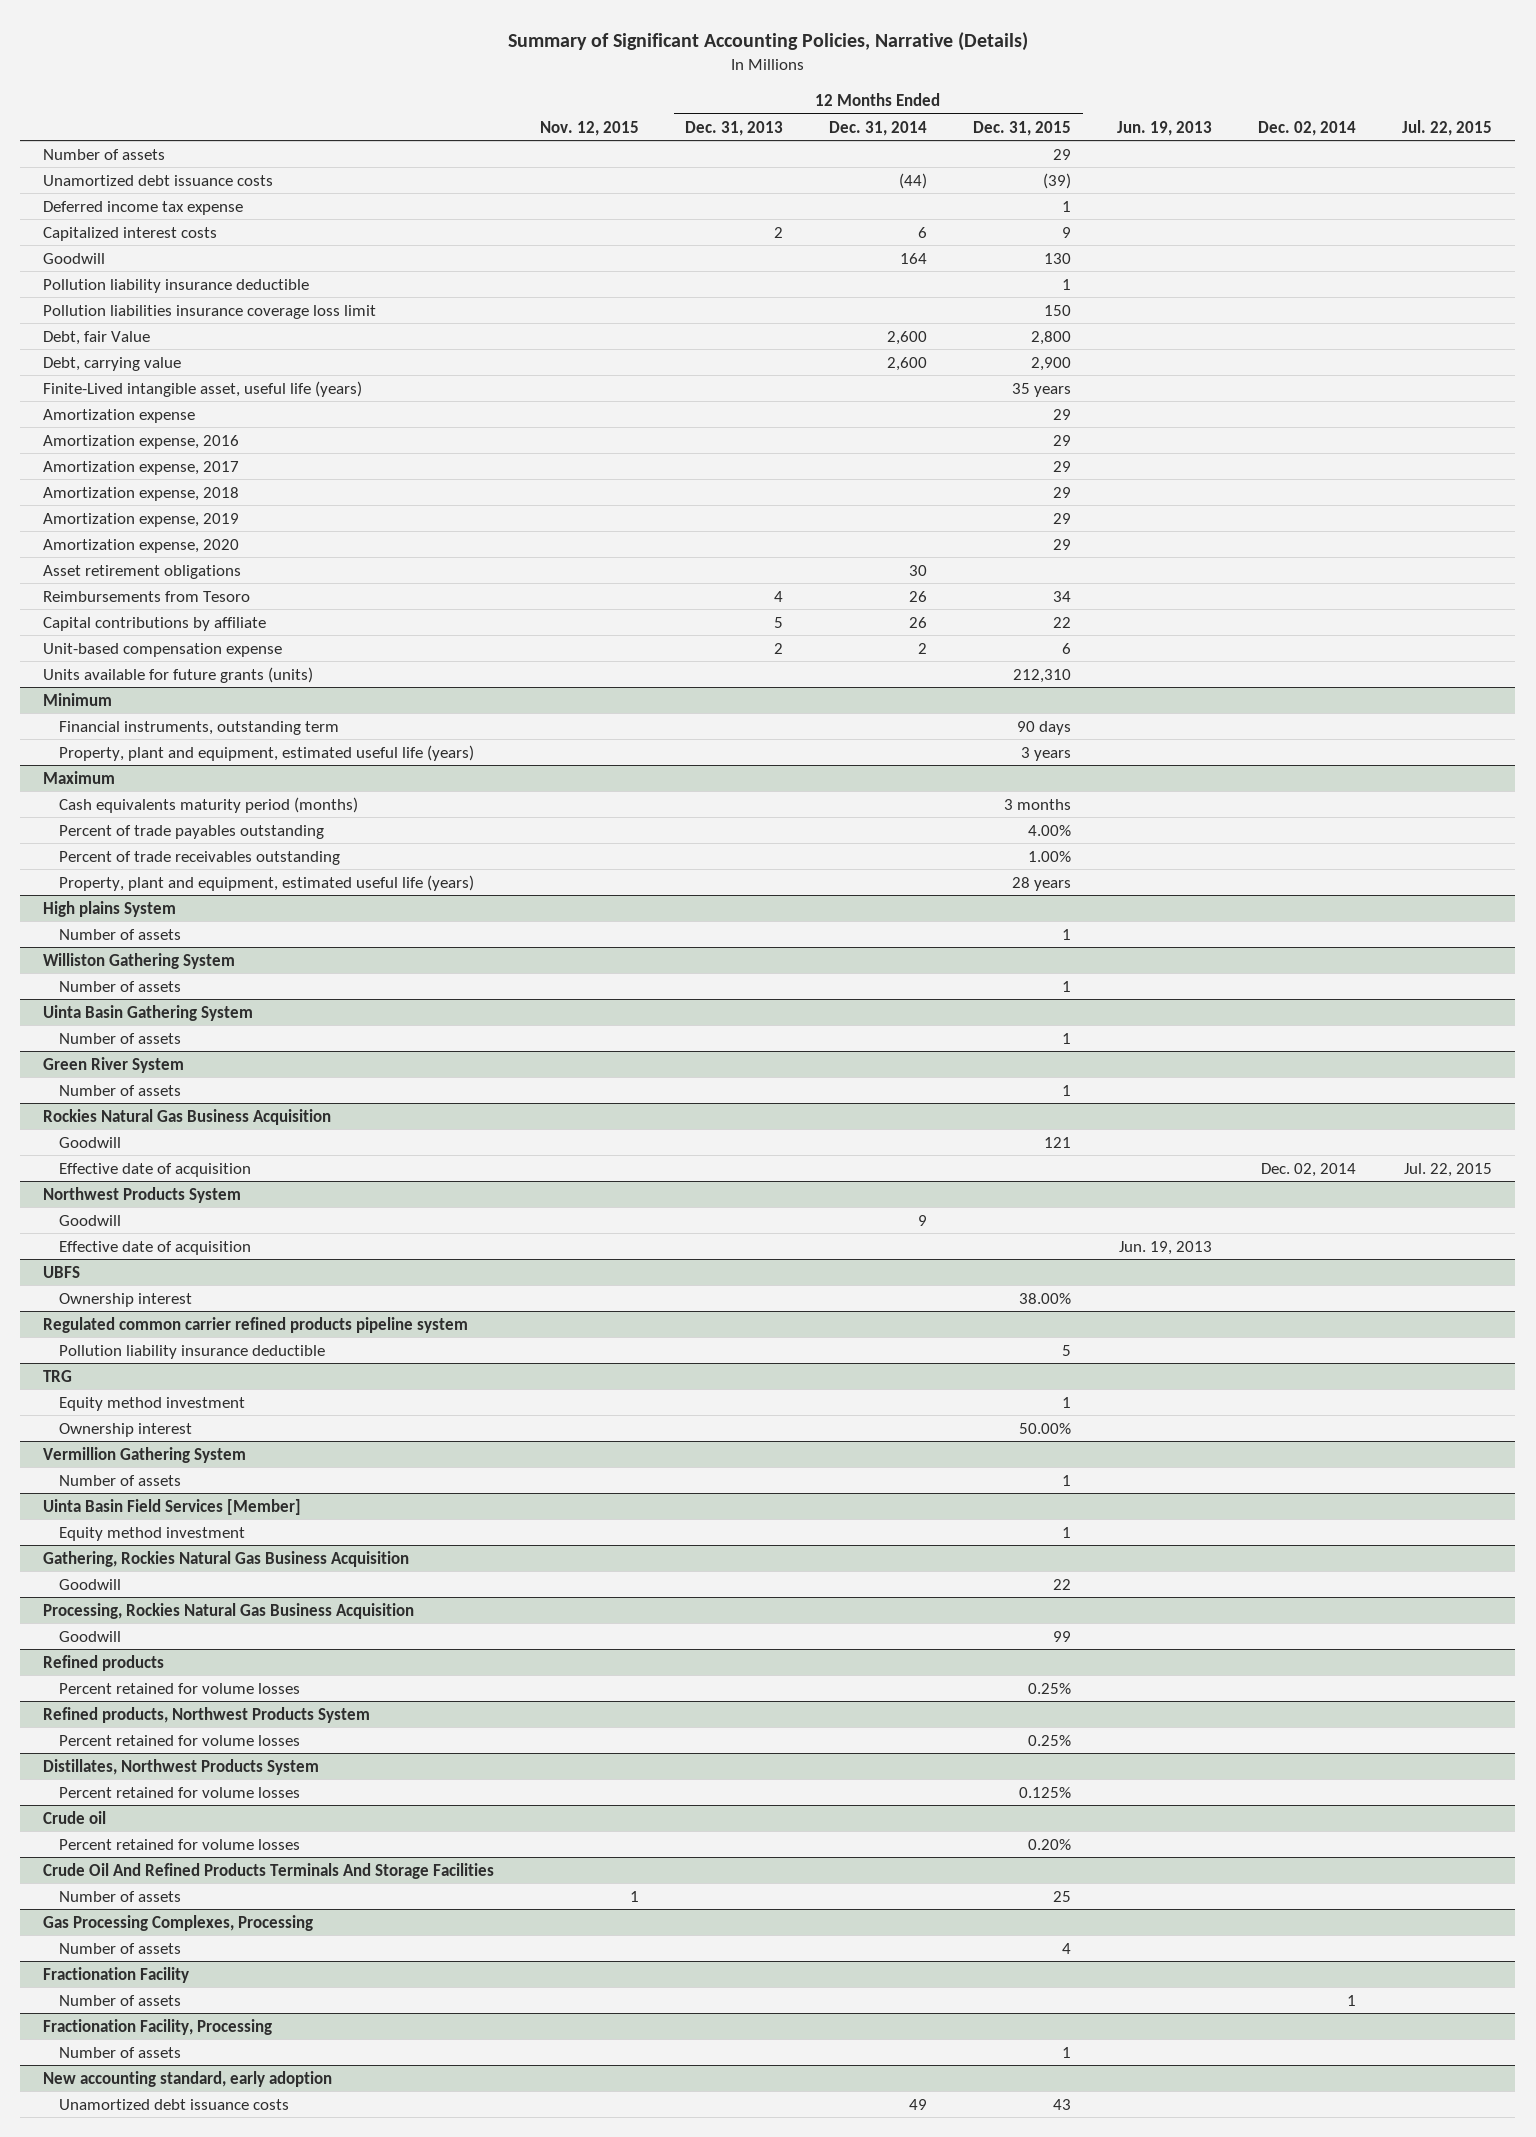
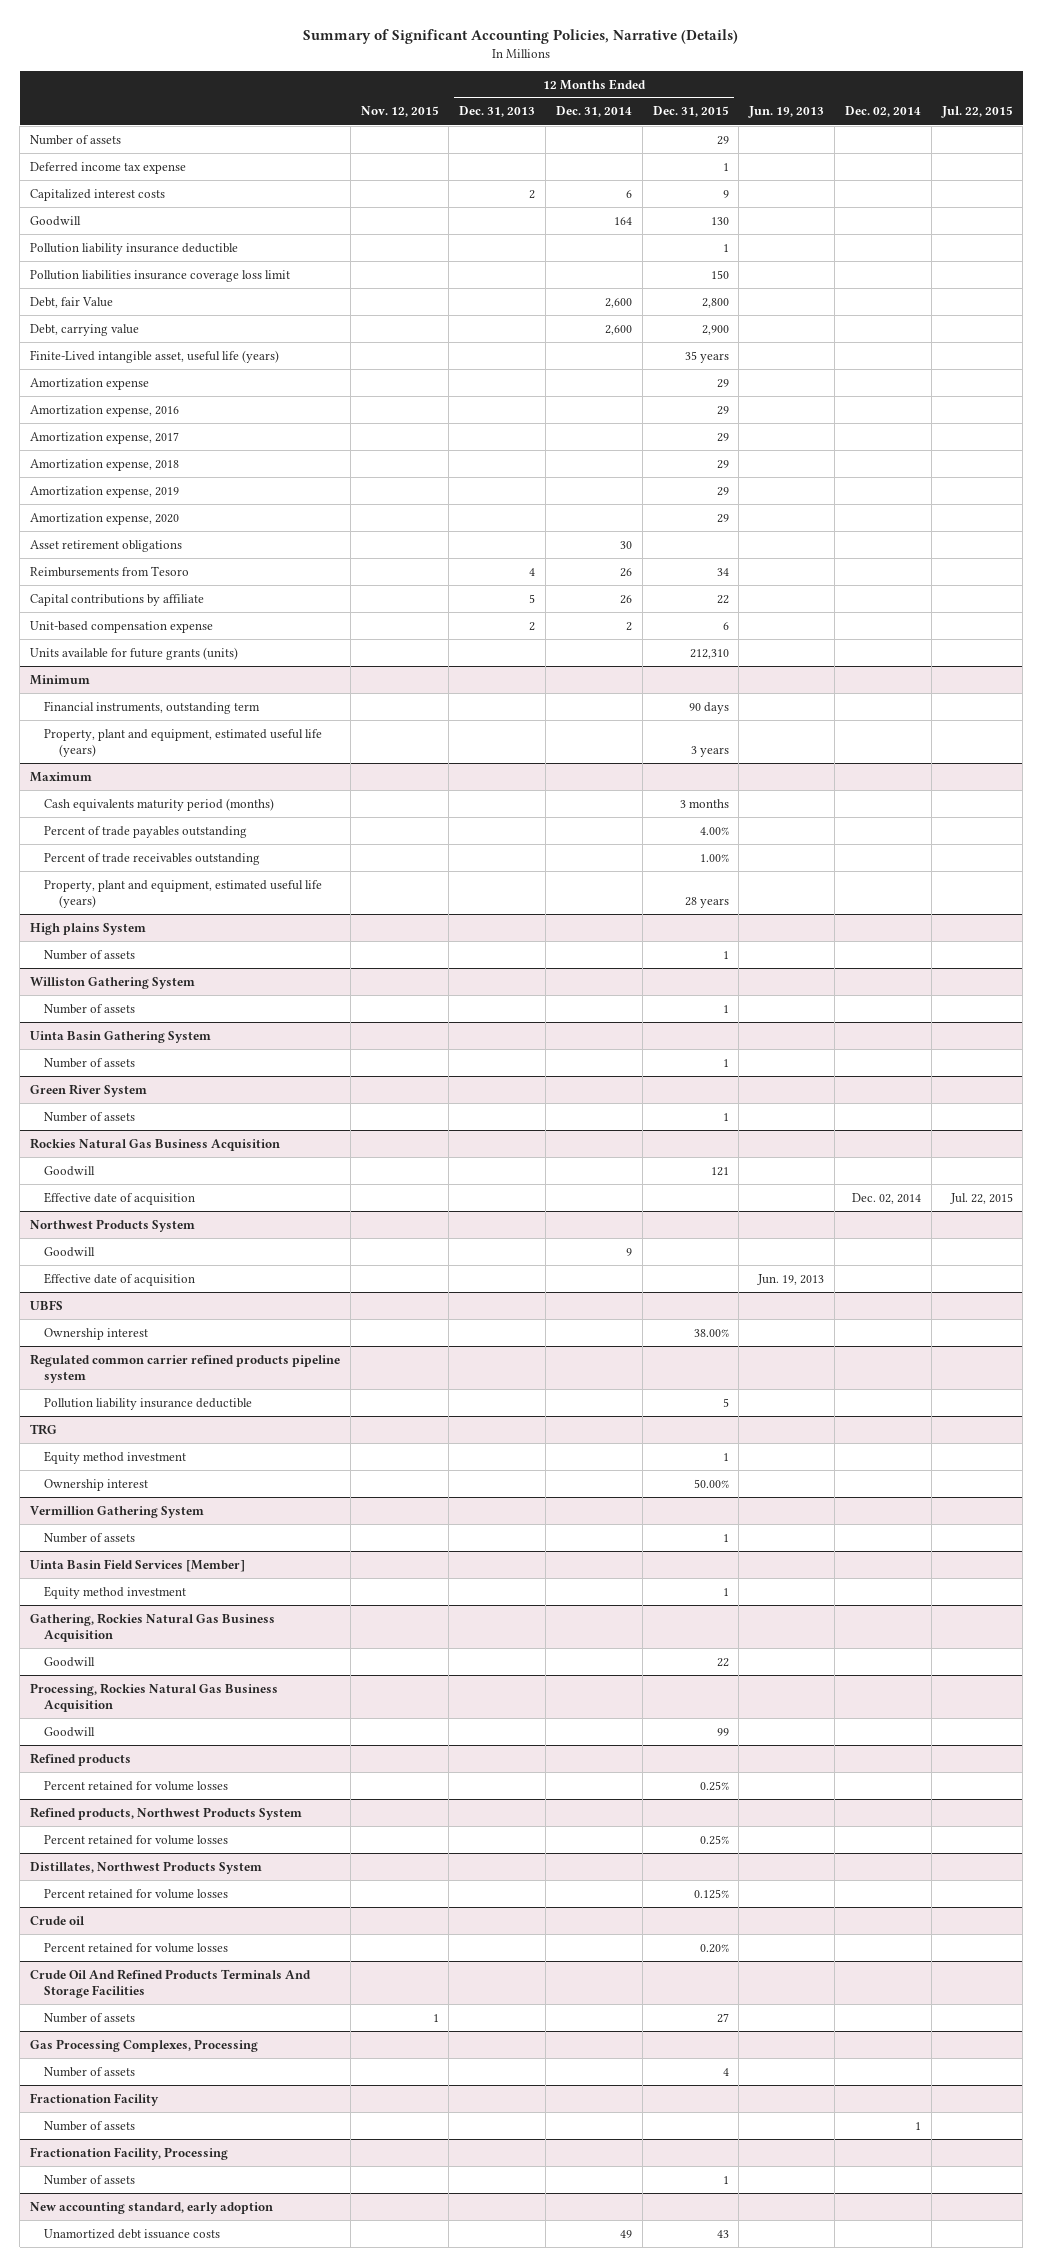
[43,174,274,186] Unamortized debt issuance costs -> none
[1053,1890,1072,1902] 25 -> [716,2012,729,2023] 27

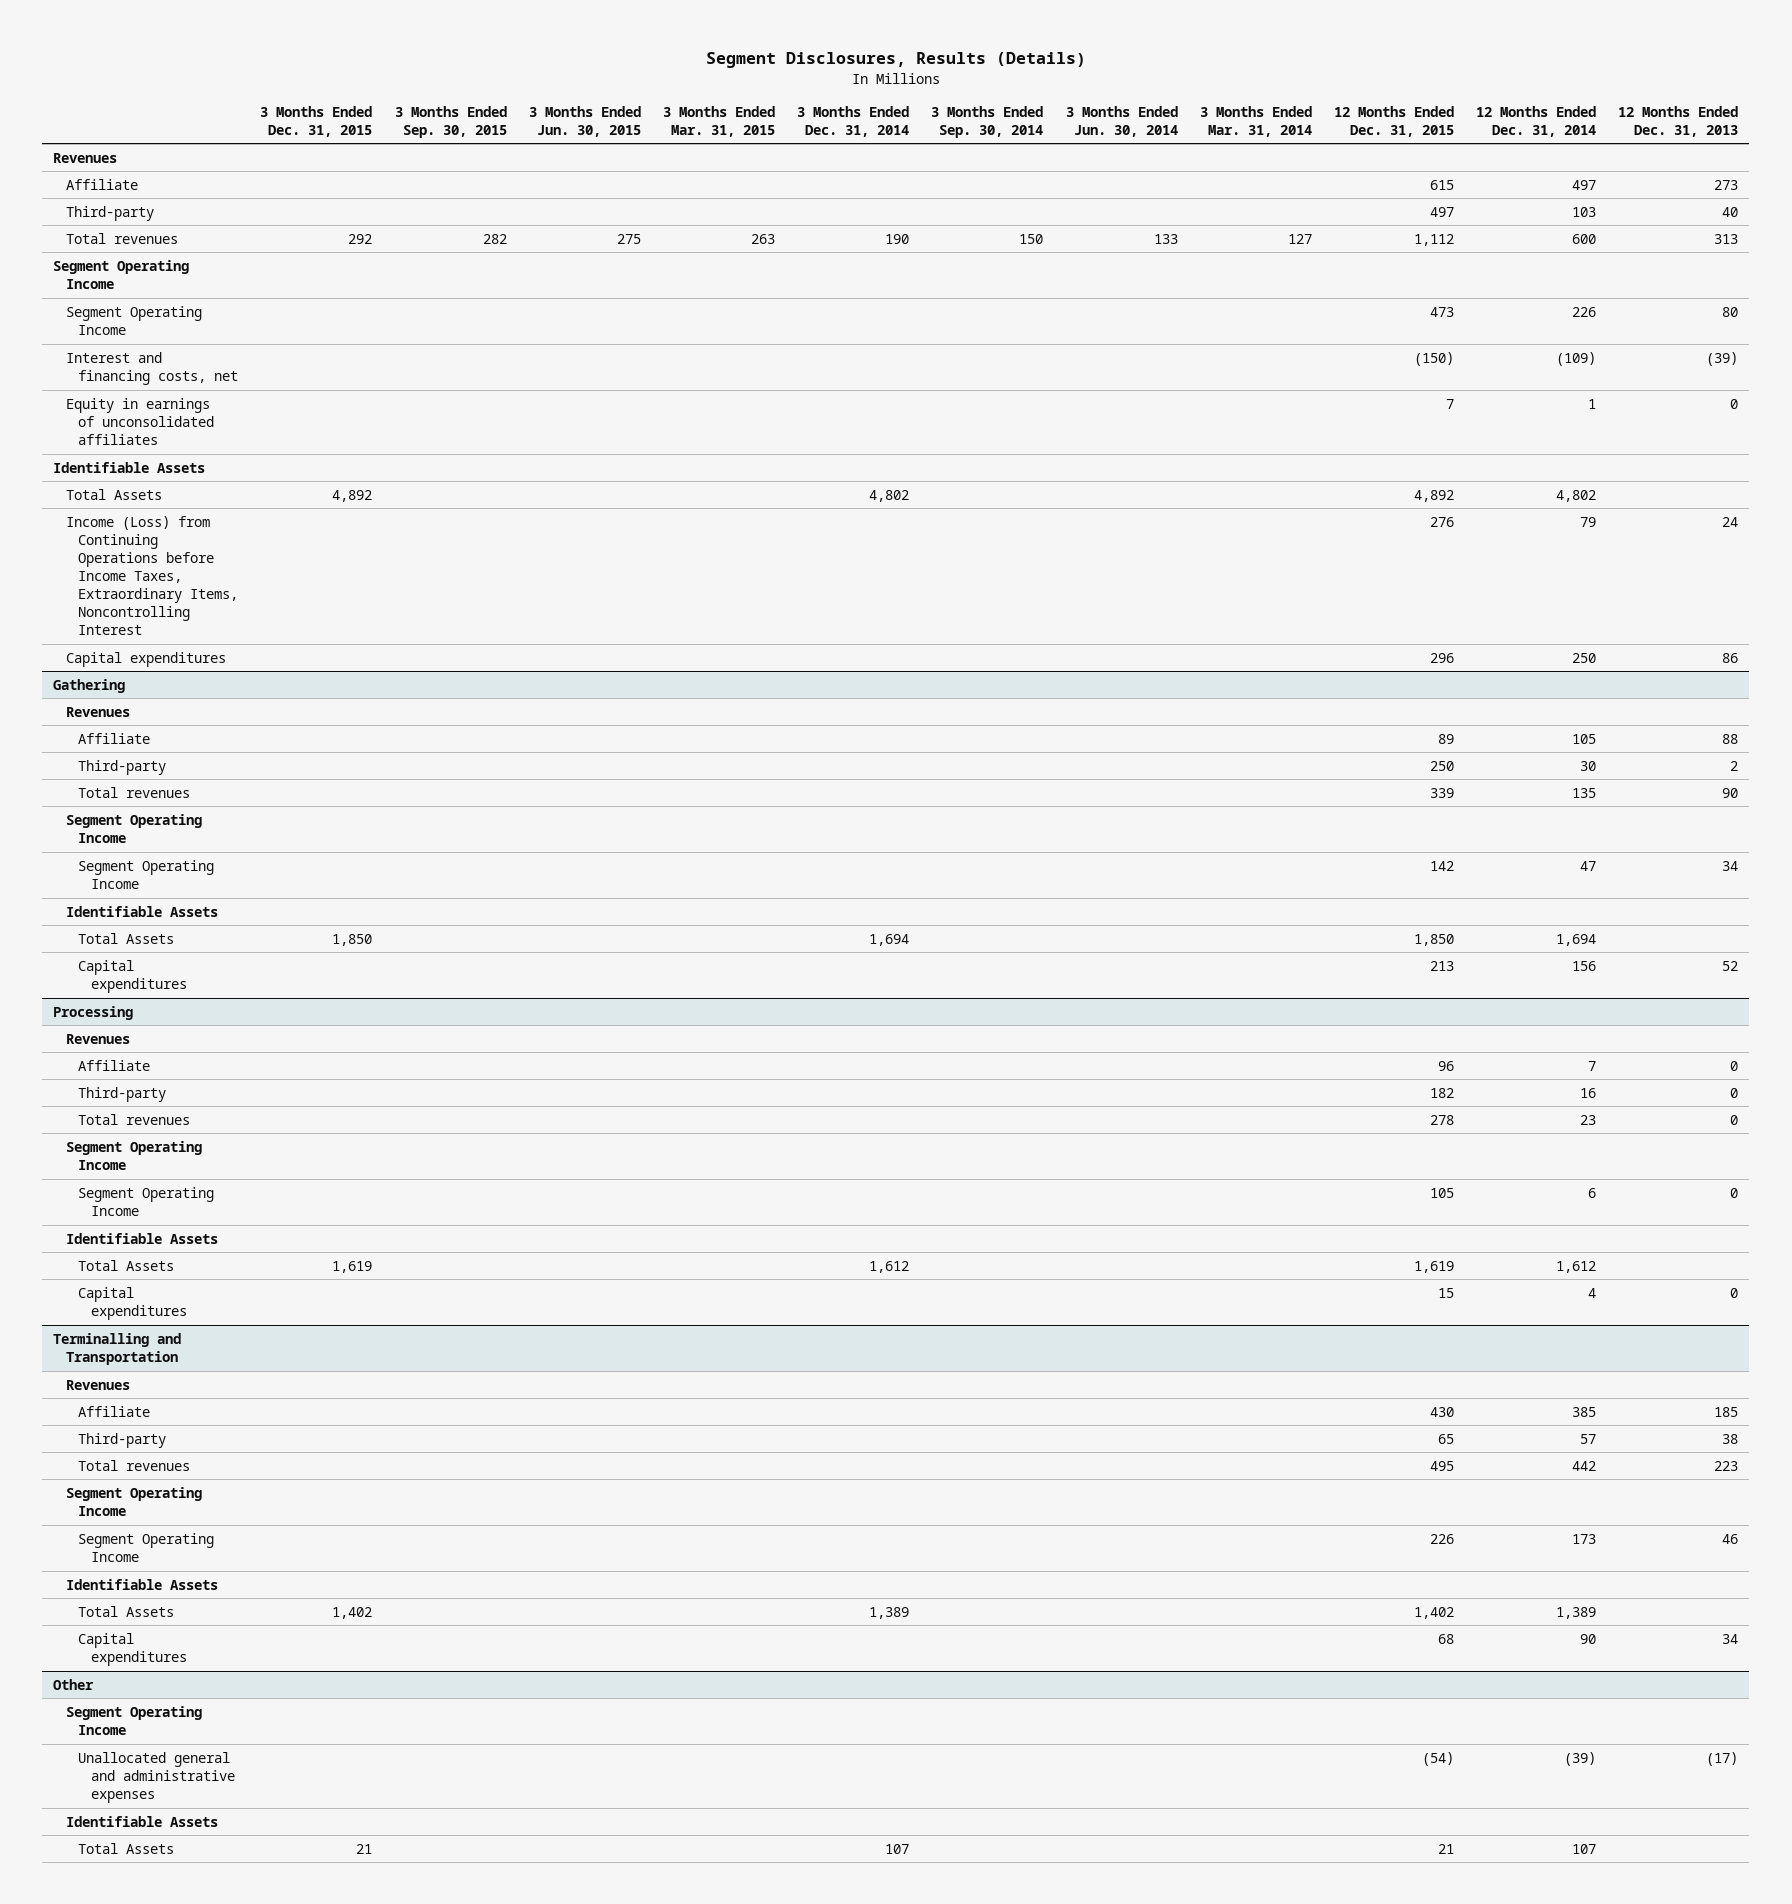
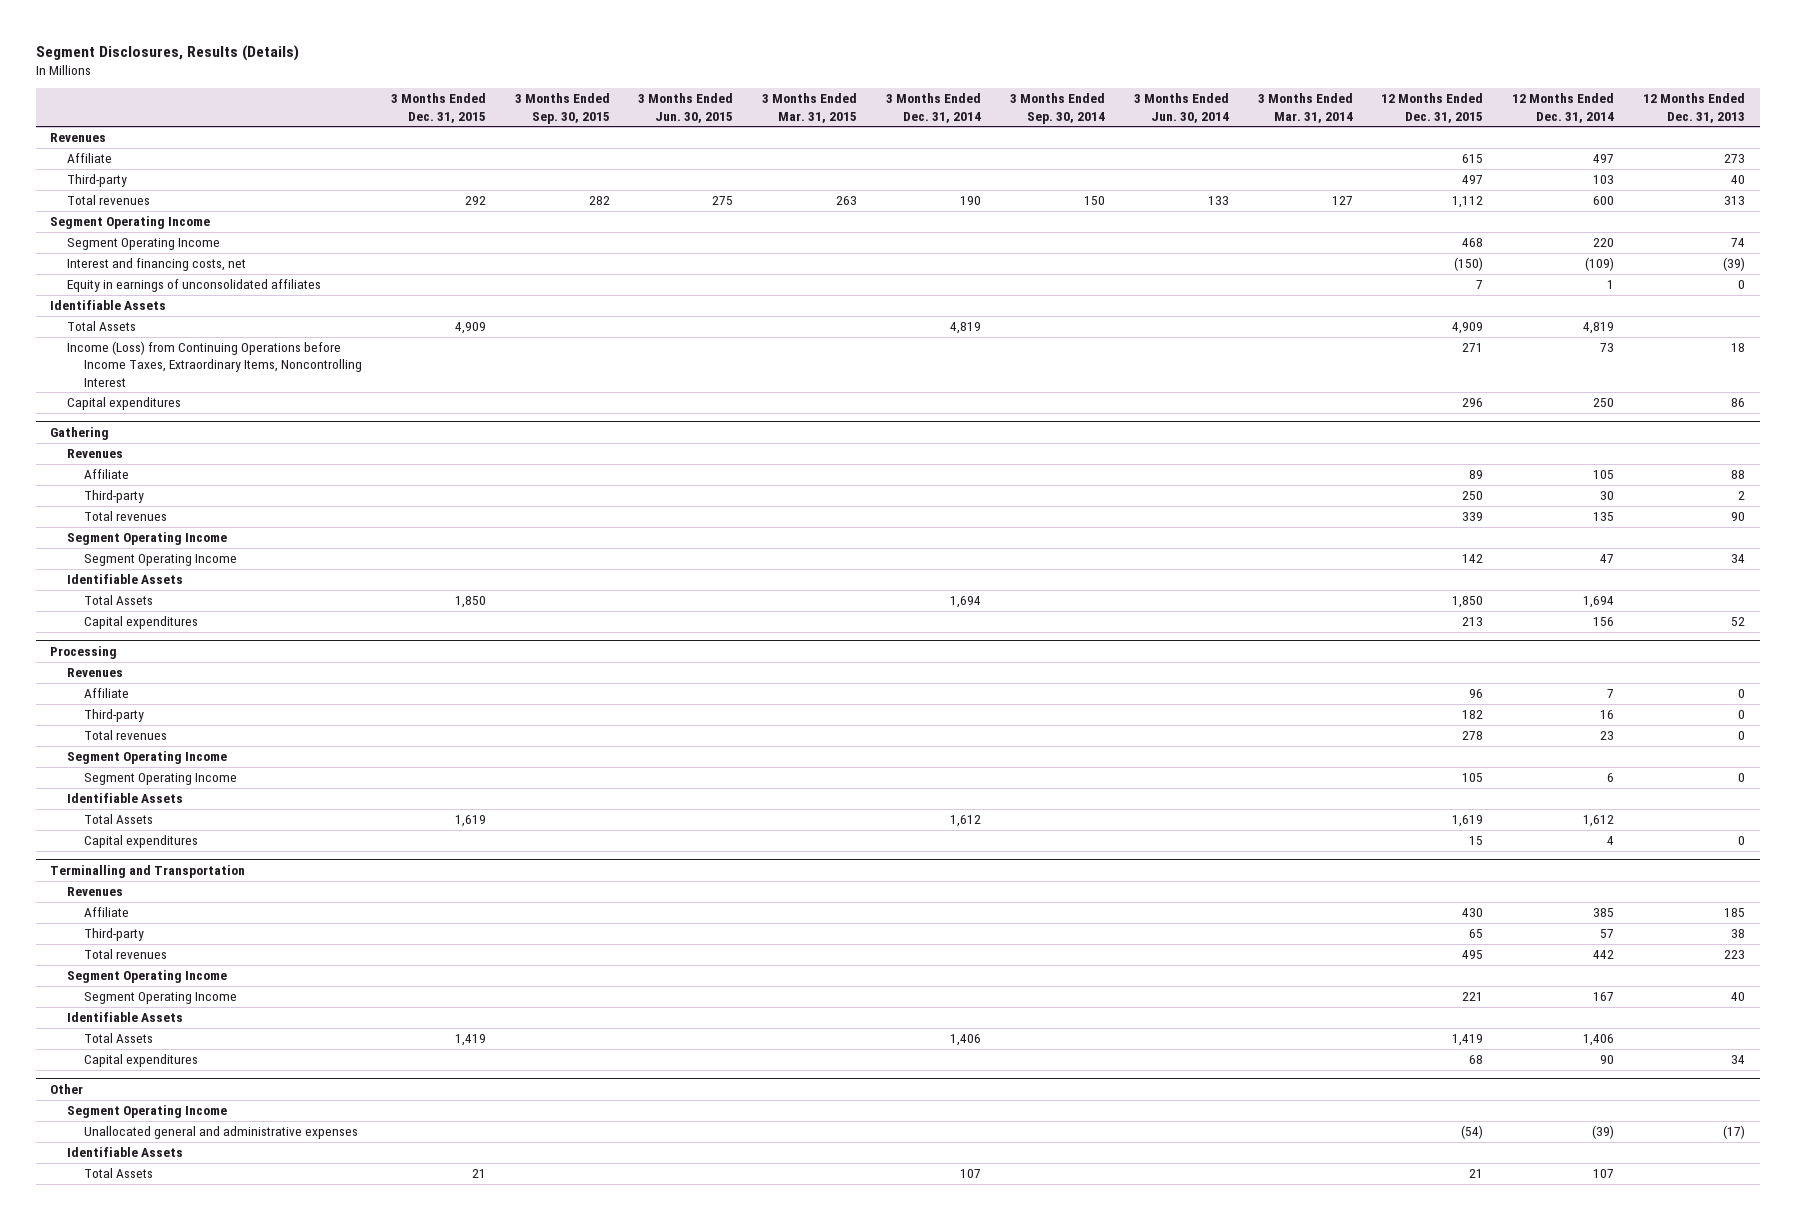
[1429,306,1454,317] 473 -> [1462,238,1484,248] 468
[1572,306,1597,317] 226 -> [1593,238,1615,248] 220
[1722,306,1739,317] 80 -> [1731,238,1746,248] 74
[332,489,373,502] 4,892 -> [454,322,486,335] 4,909
[869,489,910,502] 4,802 -> [950,322,982,335] 4,819
[1413,489,1454,502] 4,892 -> [1452,322,1484,335] 4,909
[1556,489,1597,502] 4,802 -> [1583,322,1615,335] 4,819
[1429,516,1454,527] 276 -> [1462,343,1484,353] 271
[1580,516,1597,527] 79 -> [1600,343,1615,353] 73
[1722,516,1739,527] 24 -> [1731,343,1746,353] 18
[1429,1533,1454,1544] 226 -> [1462,992,1484,1002] 221
[1572,1533,1597,1544] 173 -> [1593,992,1615,1002] 167
[1722,1533,1739,1544] 46 -> [1731,992,1746,1002] 40
[332,1606,373,1619] 1,402 -> [454,1034,486,1047] 1,419
[869,1606,910,1619] 1,389 -> [950,1034,982,1047] 1,406
[1413,1606,1454,1619] 1,402 -> [1452,1034,1484,1047] 1,419
[1556,1606,1597,1619] 1,389 -> [1583,1034,1615,1047] 1,406

